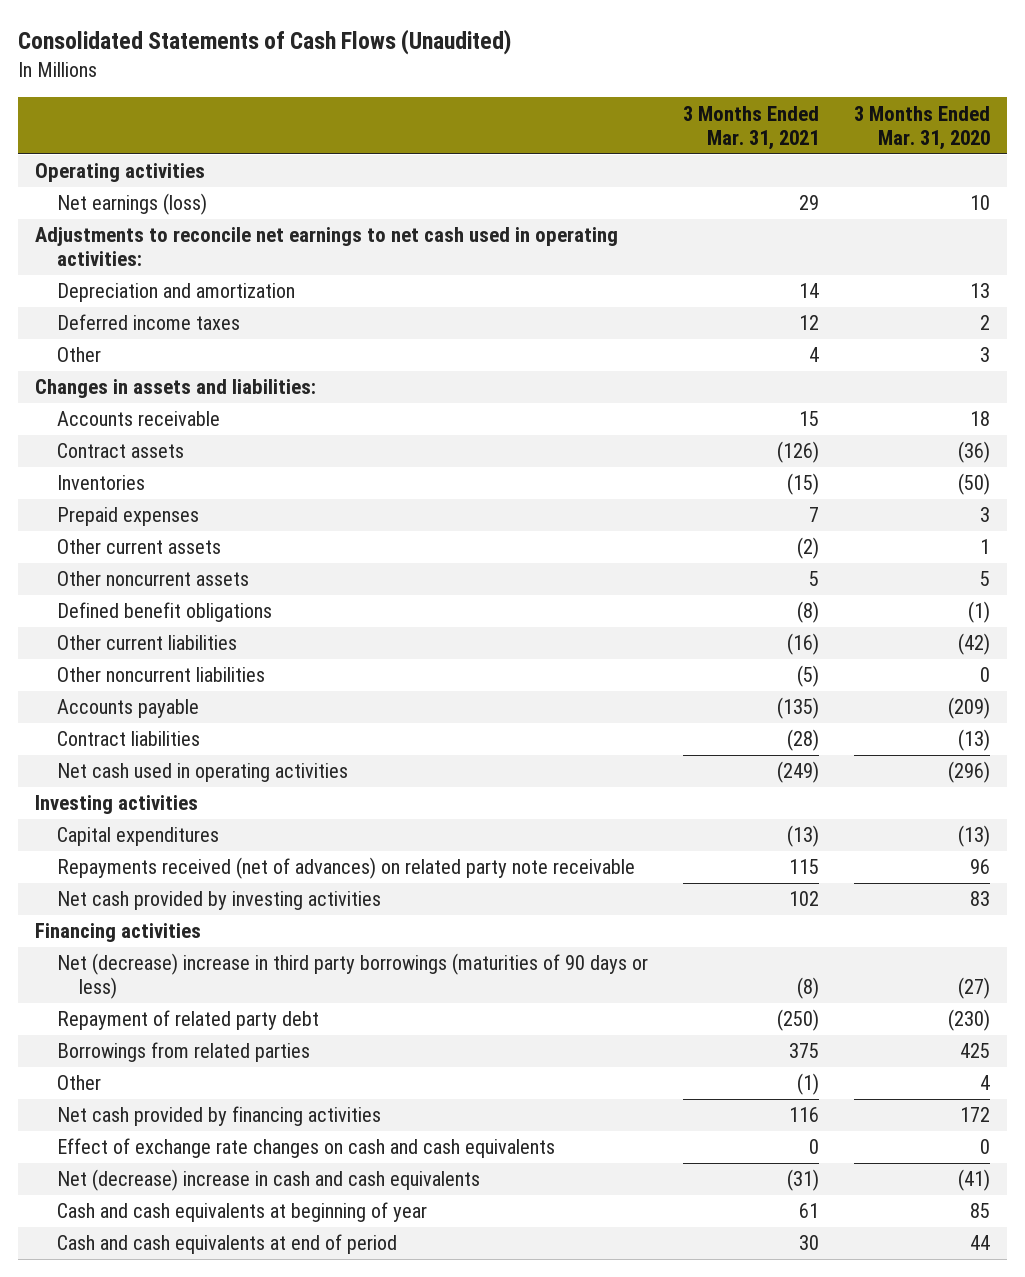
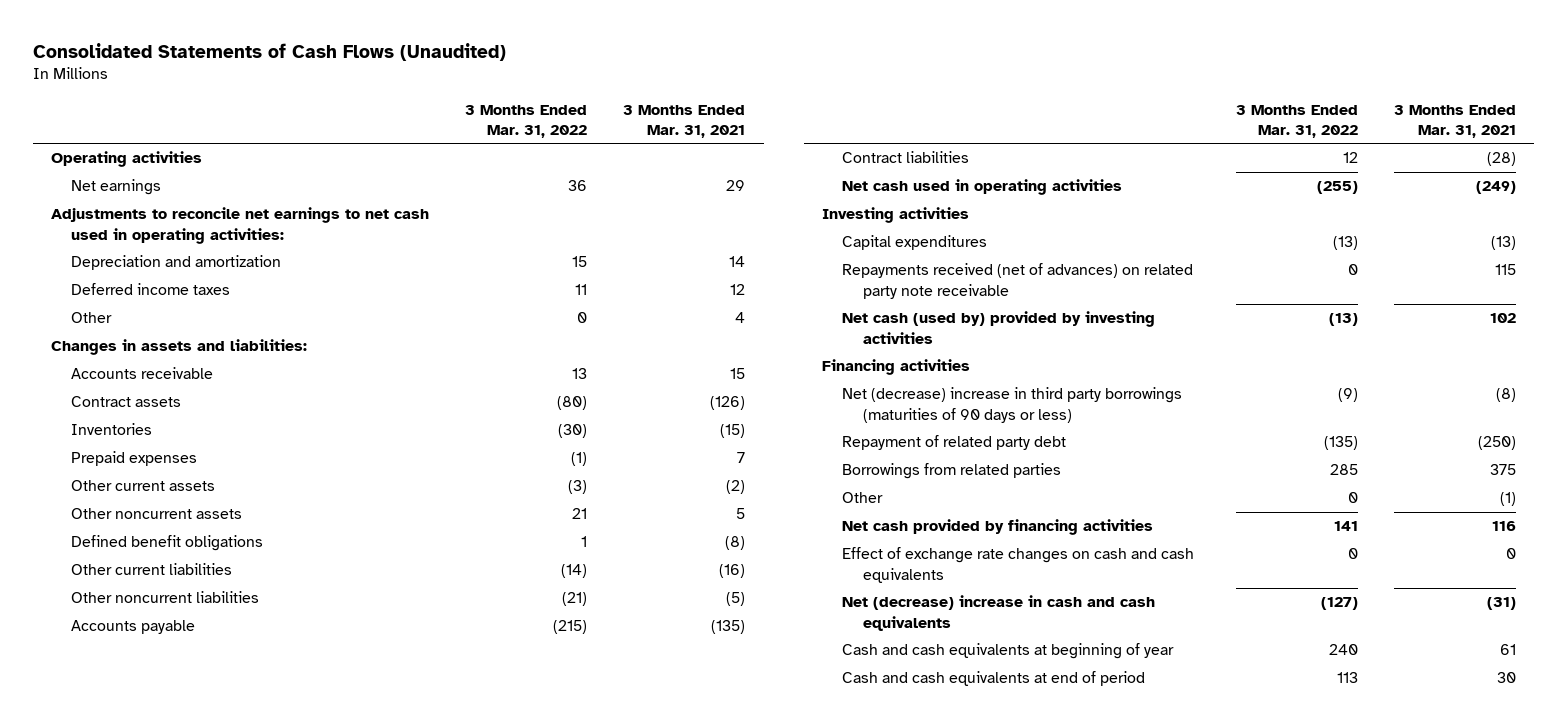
[853,105,990,150] 3 Months Ended Mar. 31, 2020 -> none
none -> [465,104,588,138] 3 Months Ended Mar. 31, 2022
[56,193,207,216] Net earnings (loss) -> [71,179,162,196] Net earnings
[56,891,381,911] Net cash provided by investing activities -> [842,311,1156,344] Net cash (used by) provided by investing activities

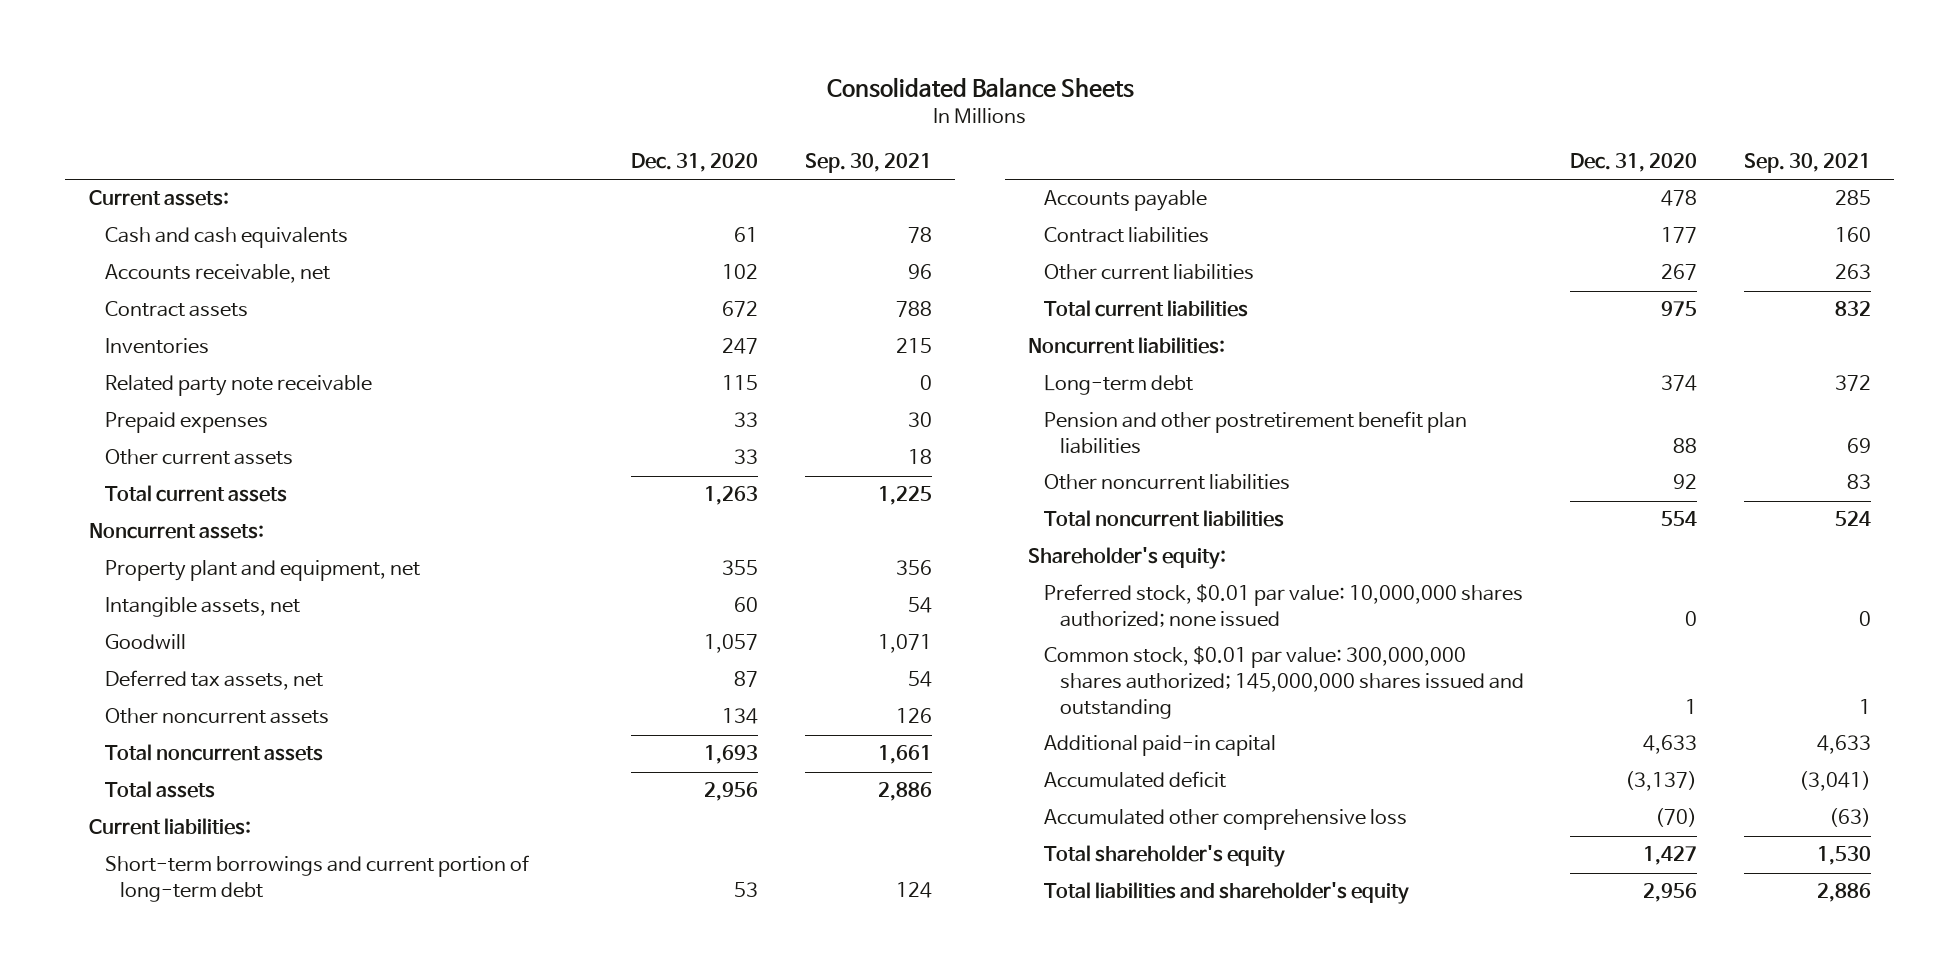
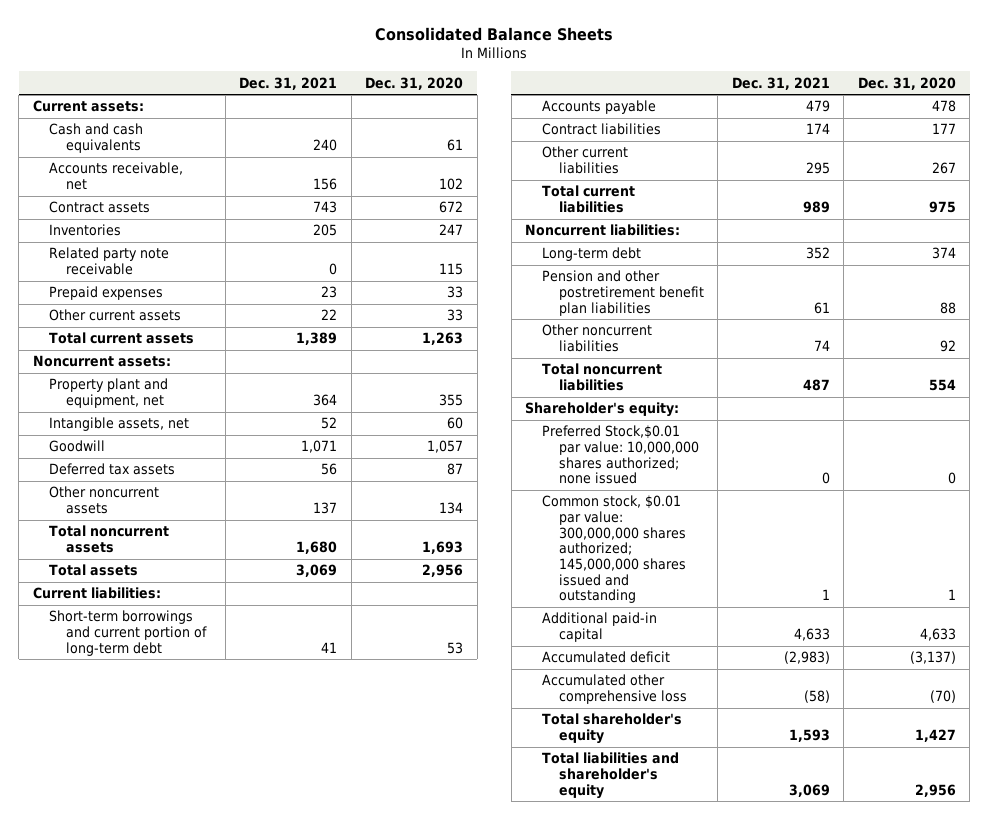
[804,153,932,174] Sep. 30, 2021 -> none
none -> [239,76,338,90] Dec. 31, 2021
[104,670,323,691] Deferred tax assets, net -> [49,463,176,476] Deferred tax assets
[1043,584,1523,628] Preferred stock, $0.01 par value: 10,000,000 shares authorized; none issued -> [541,425,699,485] Preferred Stock,$0.01 par value: 10,000,000 shares authorized; none issued

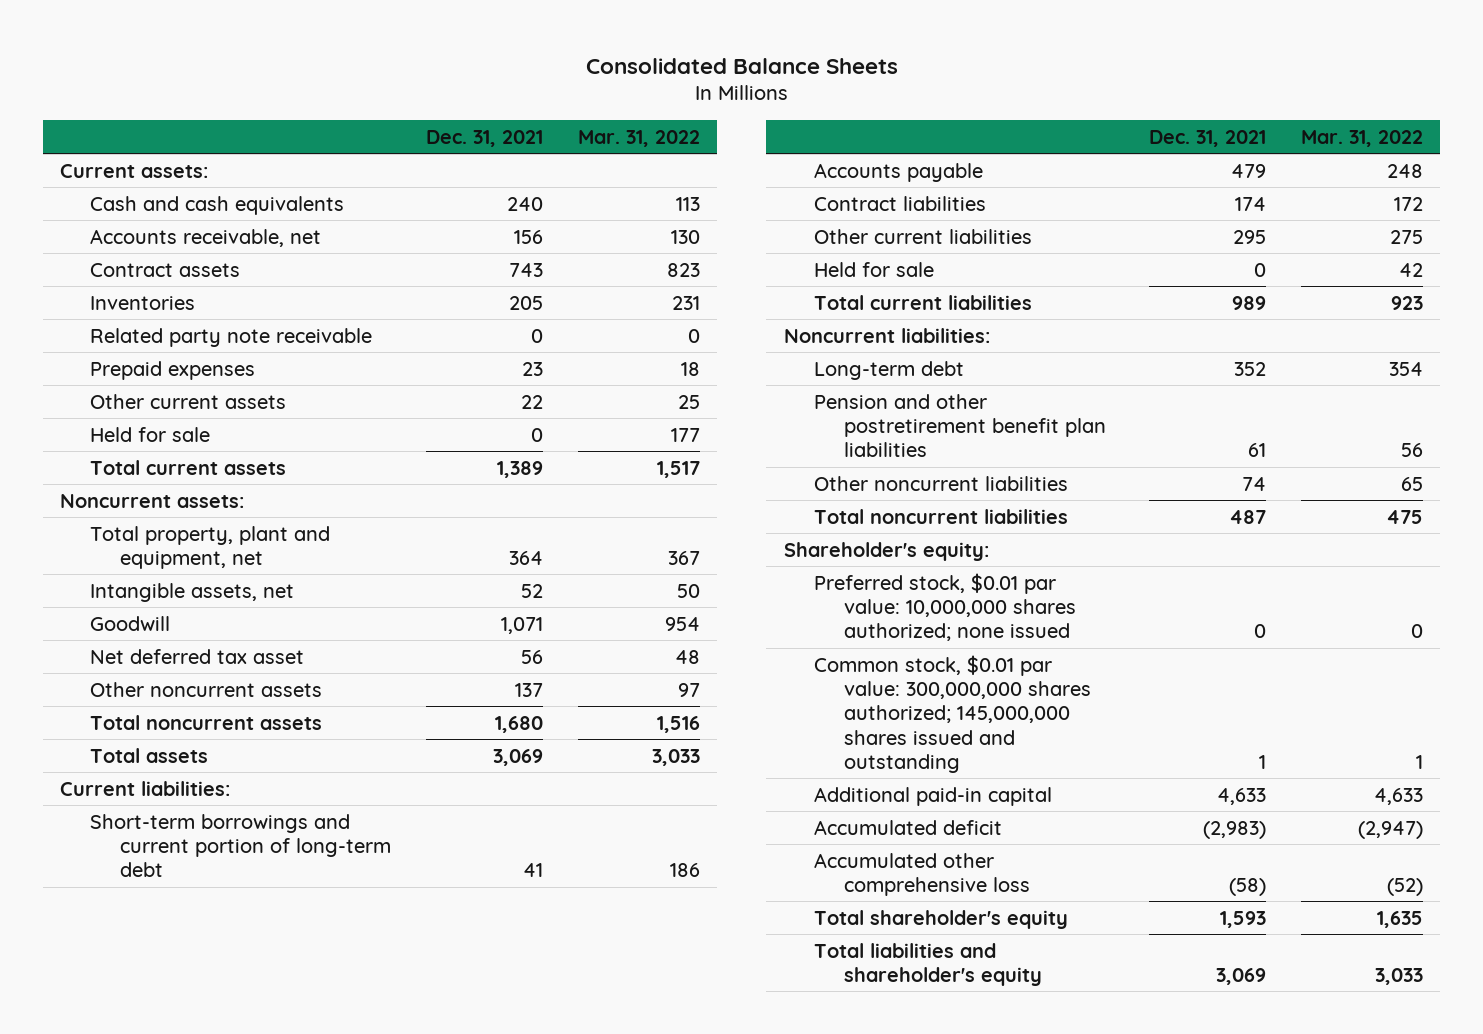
[365,76,464,90] Dec. 31, 2020 -> none
none -> [577,129,700,147] Mar. 31, 2022
none -> [90,426,211,442] Held for sale
[49,378,169,409] Property plant and equipment, net -> [90,525,331,569] Total property, plant and equipment, net
[49,463,176,476] Deferred tax assets -> [90,648,305,664] Net deferred tax asset
none -> [813,261,934,277] Held for sale
[541,425,699,485] Preferred Stock,$0.01 par value: 10,000,000 shares authorized; none issued -> [813,572,1076,642] Preferred stock, $0.01 par value: 10,000,000 shares authorized; none issued

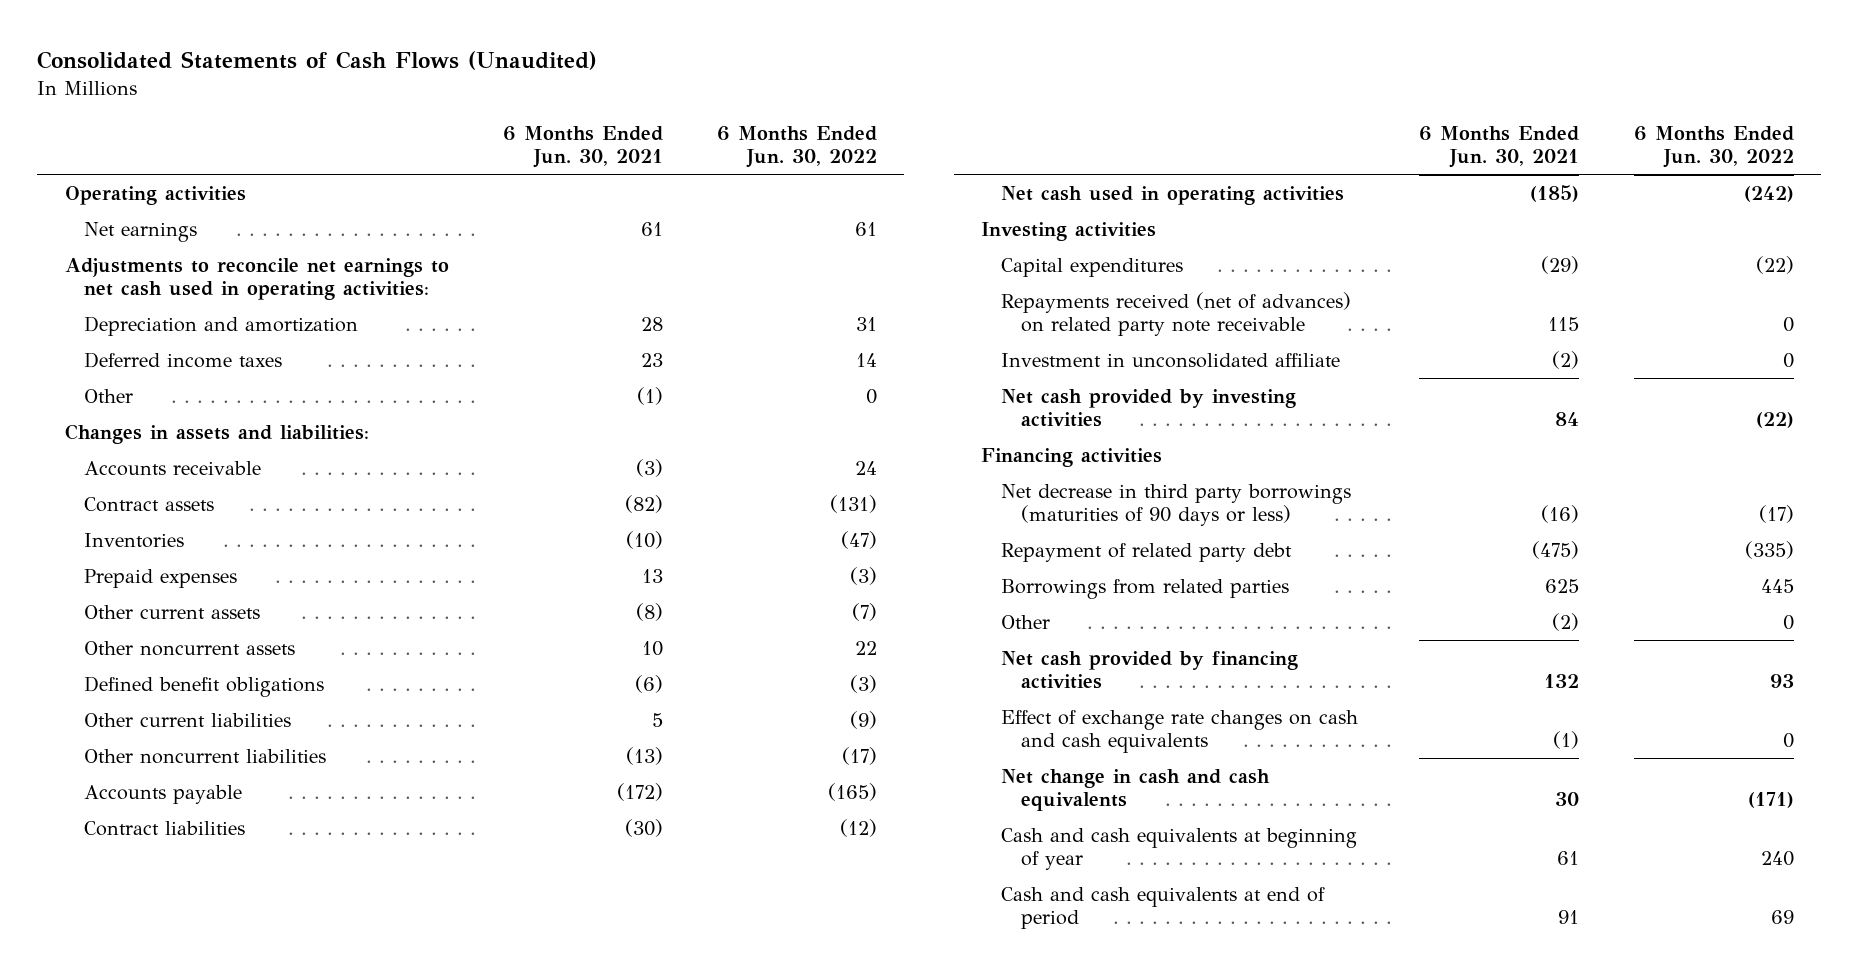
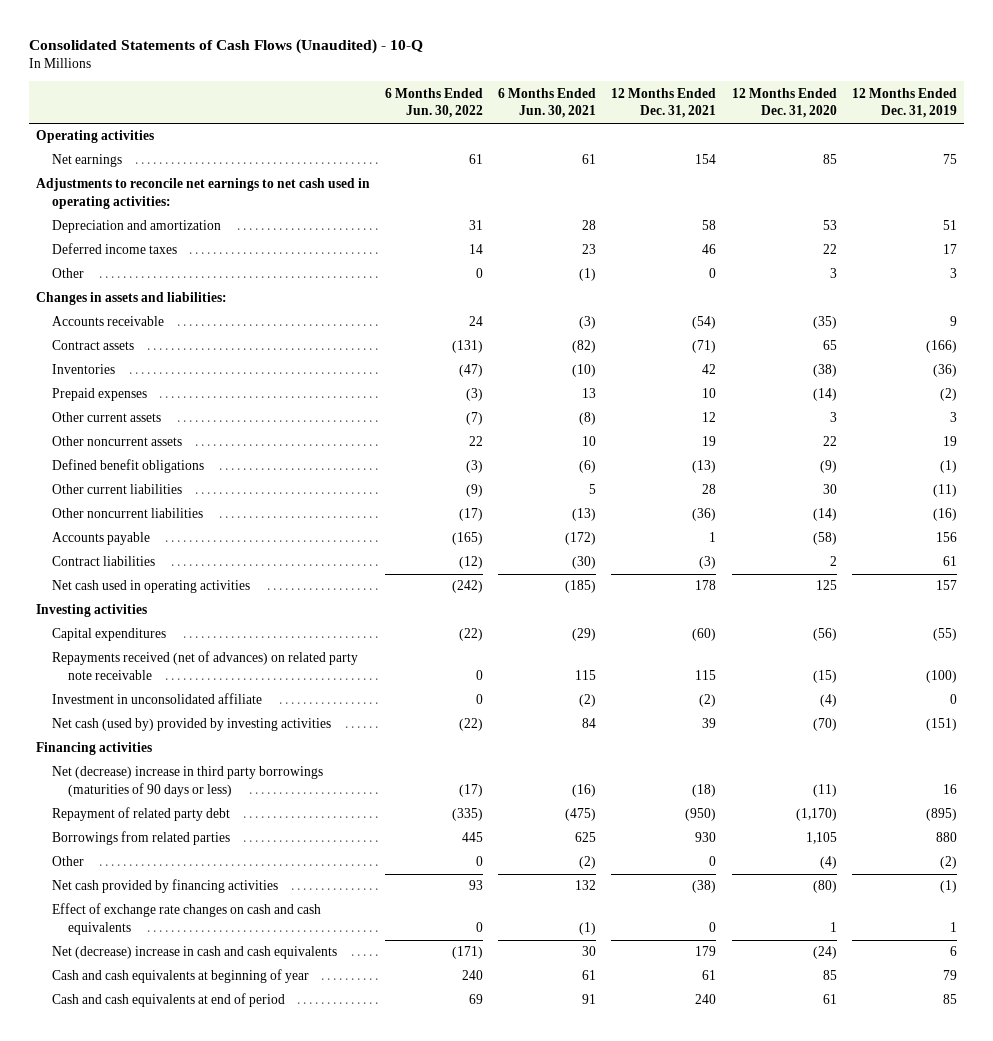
[37,51,598,71] Consolidated Statements of Cash Flows (Unaudited) -> [28,38,423,54] Consolidated Statements of Cash Flows (Unaudited) - 10-Q
none -> [611,87,717,119] 12 Months Ended Dec. 31, 2021
none -> [731,87,837,119] 12 Months Ended Dec. 31, 2020
none -> [851,87,957,119] 12 Months Ended Dec. 31, 2019
[1001,388,1297,427] Net cash provided by investing activities -> [52,718,332,732] Net cash (used by) provided by investing activities
[1001,483,1352,526] Net decrease in third party borrowings (maturities of 90 days or less) -> [52,766,324,798] Net (decrease) increase in third party borrowings (maturities of 90 days or less)
[1001,768,1271,811] Net change in cash and cash equivalents -> [52,946,338,960] Net (decrease) increase in cash and cash equivalents

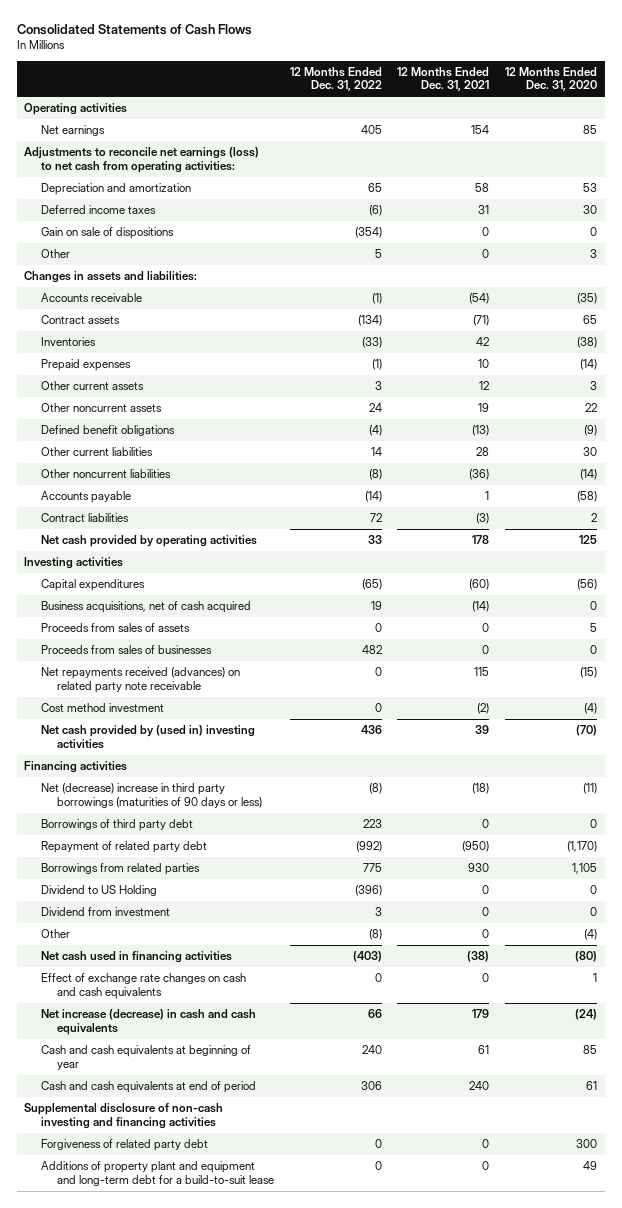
[28,38,423,54] Consolidated Statements of Cash Flows (Unaudited) - 10-Q -> [16,24,252,36] Consolidated Statements of Cash Flows
[385,87,484,119] 6 Months Ended Jun. 30, 2022 -> none
[498,87,597,119] 6 Months Ended Jun. 30, 2021 -> none
[851,87,957,119] 12 Months Ended Dec. 31, 2019 -> none
none -> [289,66,382,92] 12 Months Ended Dec. 31, 2022
[36,178,371,210] Adjustments to reconcile net earnings to net cash used in operating activities: -> [24,147,260,173] Adjustments to reconcile net earnings (loss) to net cash from operating activities:
[702,244,717,255] 46 -> [478,205,490,215] 31
[822,244,837,255] 22 -> [583,205,598,215] 30
none -> [40,227,174,240] Gain on sale of dispositions
[52,580,251,594] Net cash used in operating activities -> [40,535,257,548] Net cash provided by operating activities
none -> [40,601,251,614] Business acquisitions, net of cash acquired
none -> [40,623,190,633] Proceeds from sales of assets
none -> [40,645,212,655] Proceeds from sales of businesses
[52,651,359,681] Repayments received (net of advances) on related party note receivable -> [40,667,240,693] Net repayments received (advances) on related party note receivable
[52,693,263,705] Investment in unconsolidated affiliate -> [40,703,164,713] Cost method investment
[52,718,332,732] Net cash (used by) provided by investing activities -> [40,725,255,749] Net cash provided by (used in) investing activities
none -> [40,819,193,832] Borrowings of third party debt
none -> [40,885,157,897] Dividend to US Holding
none -> [40,907,170,917] Dividend from investment
[52,879,279,894] Net cash provided by financing activities -> [40,951,232,964] Net cash used in financing activities
[52,946,338,960] Net (decrease) increase in cash and cash equivalents -> [40,1009,256,1035] Net increase (decrease) in cash and cash equivalents
none -> [24,1103,224,1129] Supplemental disclosure of non-cash investing and financing activities
none -> [40,1139,208,1152] Forgiveness of related party debt
none -> [40,1161,274,1186] Additions of property plant and equipment and long-term debt for a build-to-suit lease

